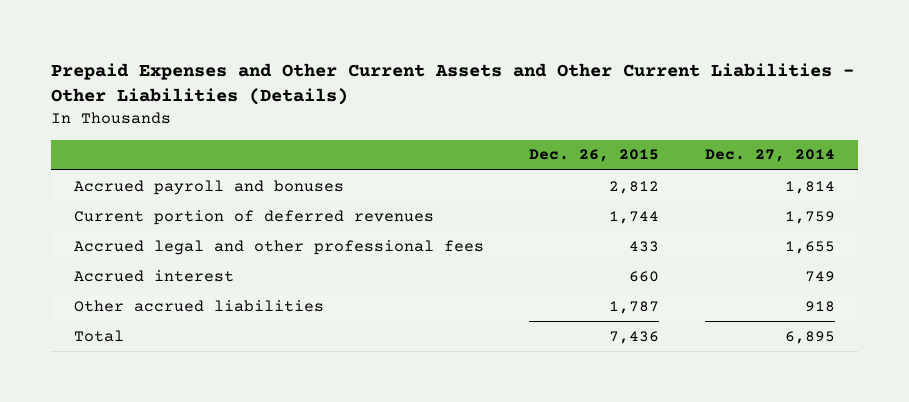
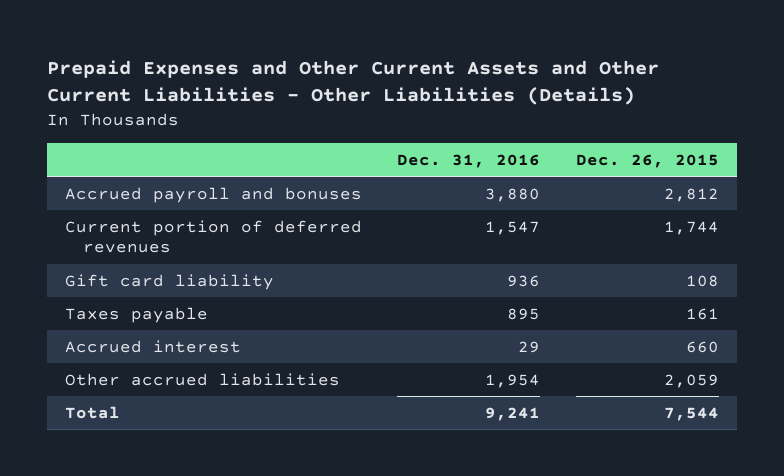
[705,149,836,163] Dec. 27, 2014 -> none
none -> [397,153,541,168] Dec. 31, 2016
[73,239,484,255] Accrued legal and other professional fees -> none
none -> [64,273,274,290] Gift card liability
none -> [64,306,208,323] Taxes payable
[609,300,660,314] 1,787 -> [664,373,720,388] 2,059
[609,330,660,344] 7,436 -> [664,406,720,421] 7,544

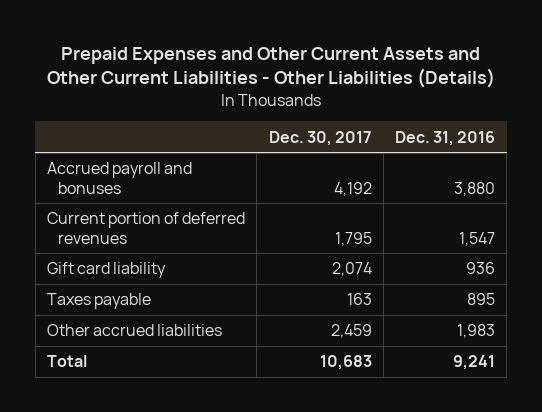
[576,153,720,168] Dec. 26, 2015 -> none
none -> [268,130,372,146] Dec. 30, 2017
[64,339,241,353] Accrued interest -> none
[485,373,541,388] 1,954 -> [457,324,496,339] 1,983

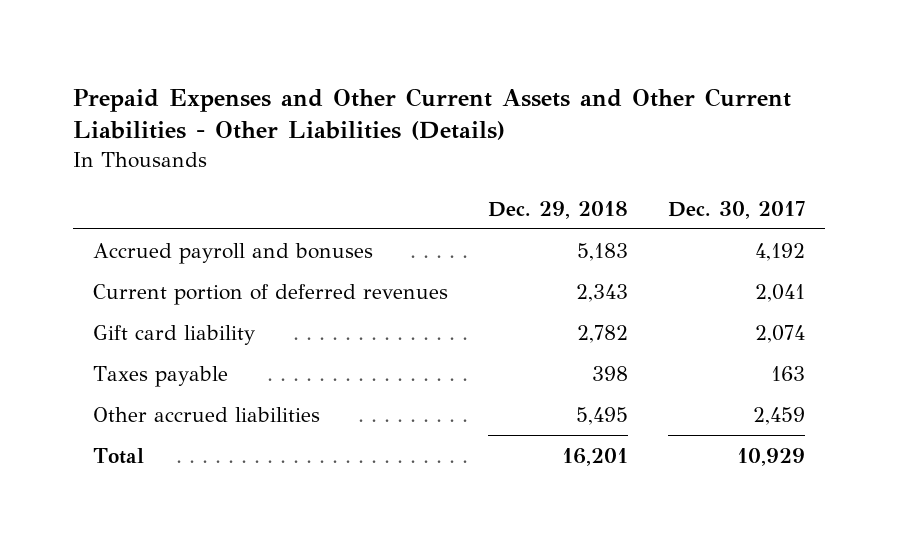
[395,130,496,146] Dec. 31, 2016 -> none
none -> [487,200,628,219] Dec. 29, 2018
[334,231,372,246] 1,795 -> [754,283,805,302] 2,041
[319,355,372,371] 10,683 -> [736,447,805,466] 10,929

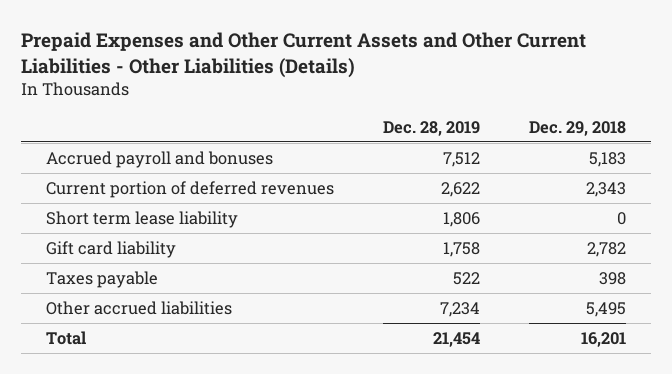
[667,200,805,219] Dec. 30, 2017 -> none
none -> [383,120,481,136] Dec. 28, 2019
none -> [45,210,238,228] Short term lease liability

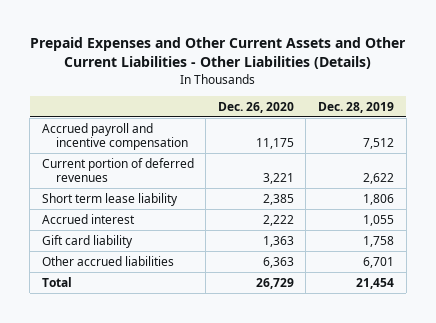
[529,120,627,136] Dec. 29, 2018 -> none
none -> [217,101,294,113] Dec. 26, 2020
[45,150,273,168] Accrued payroll and bonuses -> [41,122,189,150] Accrued payroll and incentive compensation
none -> [41,213,135,224] Accrued interest
[45,270,158,288] Taxes payable -> none
[440,301,481,317] 7,234 -> [363,256,395,268] 6,701

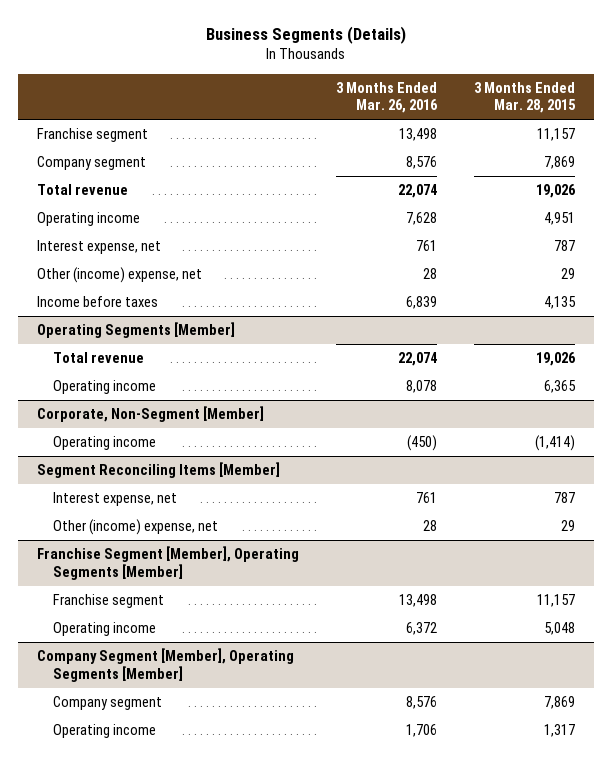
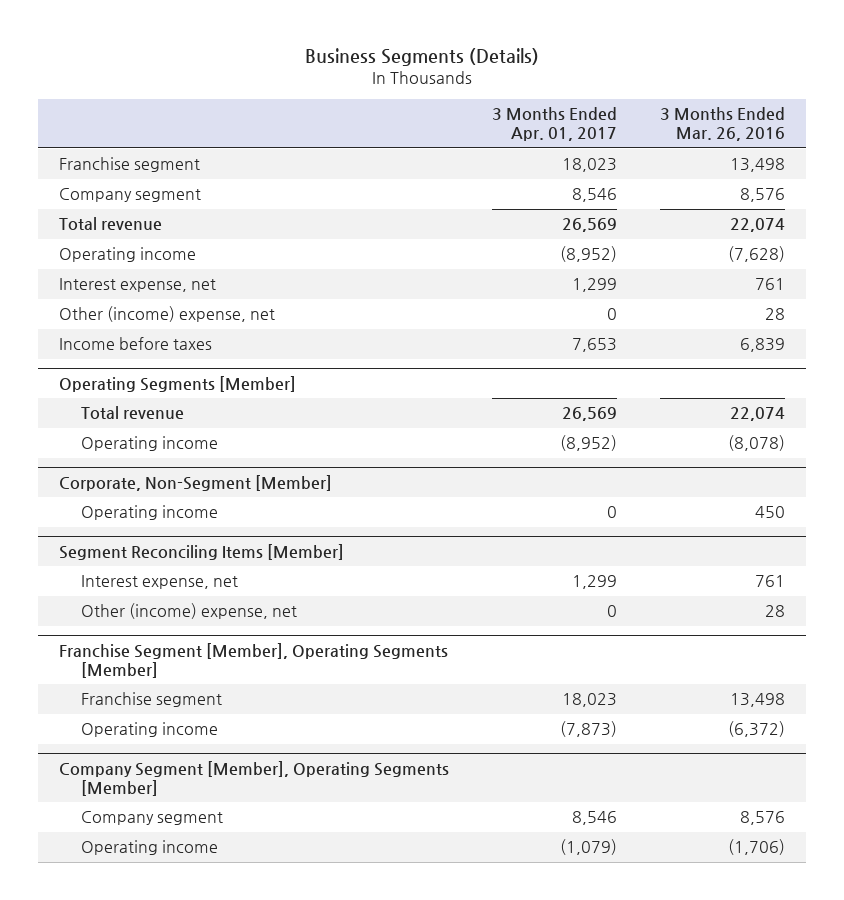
[474,81,577,114] 3 Months Ended Mar. 28, 2015 -> none
none -> [492,106,618,142] 3 Months Ended Apr. 01, 2017
[405,211,437,225] 7,628 -> [727,246,785,263] (7,628)
[405,379,437,393] 8,078 -> [727,435,785,452] (8,078)
[406,434,437,451] (450) -> [754,506,785,519] 450
[405,621,437,635] 6,372 -> [727,721,785,738] (6,372)
[405,723,437,737] 1,706 -> [727,839,785,856] (1,706)

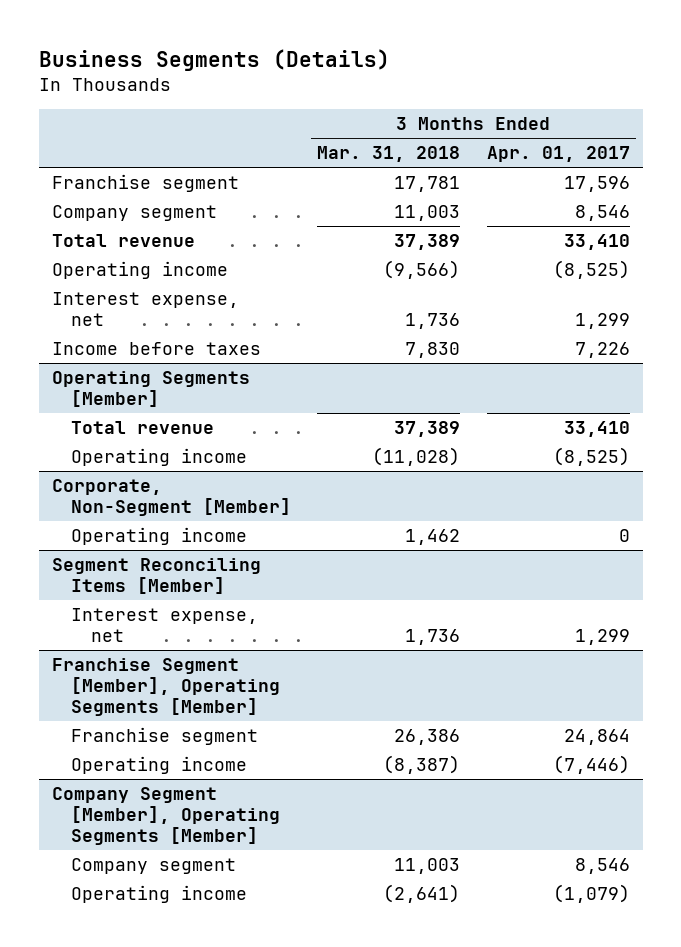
[659,106,785,142] 3 Months Ended Mar. 26, 2016 -> none
none -> [317,146,461,163] Mar. 31, 2018
[562,158,618,173] 18,023 -> [563,176,630,193] 17,596
[562,218,618,233] 26,569 -> [563,234,630,251] 33,410
[560,246,618,263] (8,952) -> [552,260,630,280] (8,525)
[59,306,276,323] Other (income) expense, net -> none
[572,338,618,353] 7,653 -> [574,342,630,359] 7,226
[562,407,618,422] 26,569 -> [563,421,630,438] 33,410
[560,435,618,452] (8,952) -> [552,447,630,467] (8,525)
[80,603,297,620] Other (income) expense, net -> none
[562,693,618,708] 18,023 -> [563,729,630,746] 24,864
[560,721,618,738] (7,873) -> [552,755,630,775] (7,446)

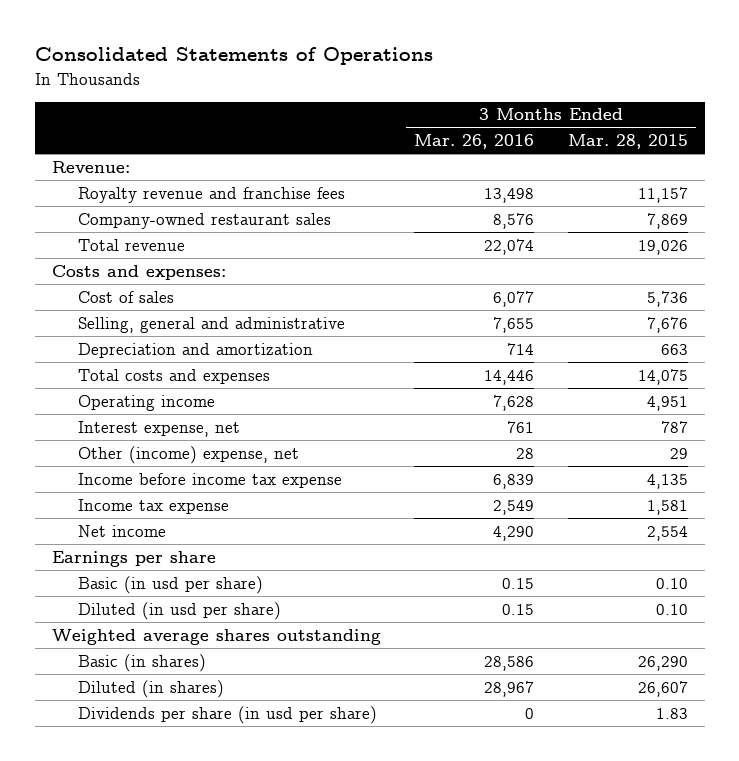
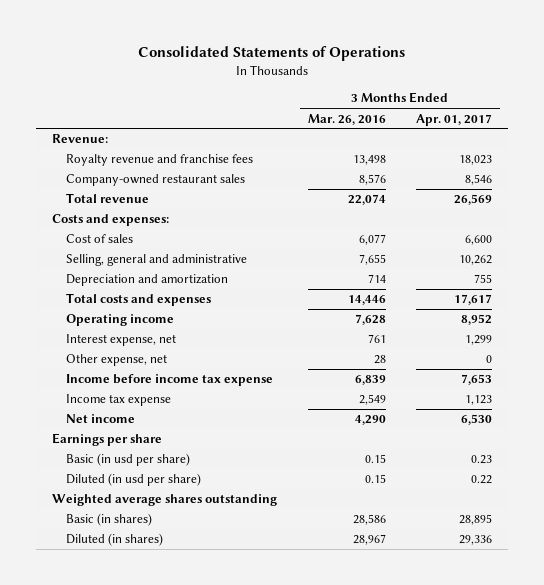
[567,134,688,150] Mar. 28, 2015 -> none
none -> [416,113,493,126] Apr. 01, 2017
[78,445,300,464] Other (income) expense, net -> [66,354,168,367] Other expense, net
[78,705,378,724] Dividends per share (in usd per share) -> none

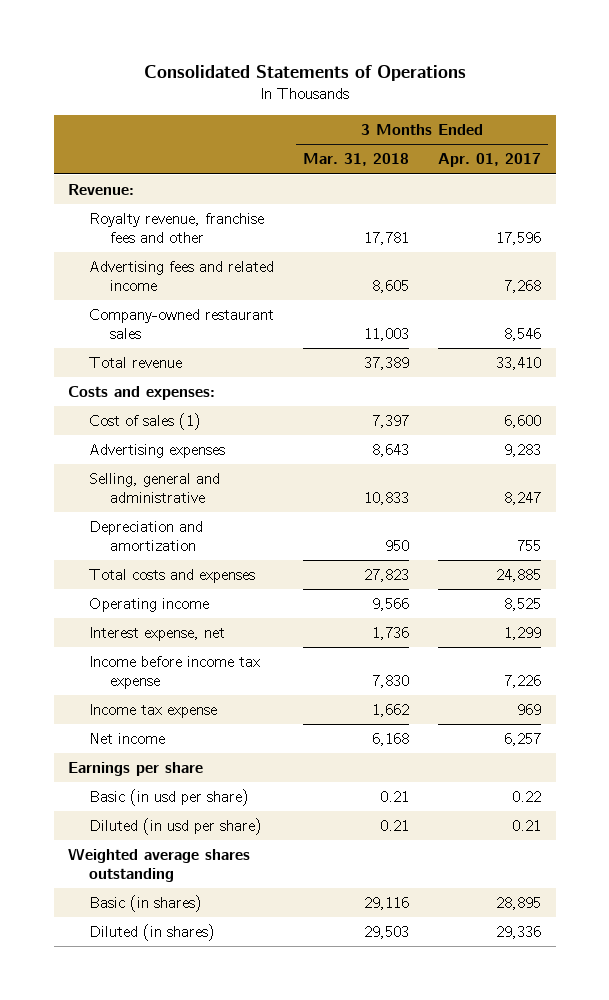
[307,113,386,125] Mar. 26, 2016 -> none
none -> [303,153,410,167] Mar. 31, 2018
[66,154,254,167] Royalty revenue and franchise fees -> [89,213,265,243] Royalty revenue, franchise fees and other
[459,155,493,166] 18,023 -> [496,231,542,245] 17,596
none -> [89,261,275,291] Advertising fees and related income
[454,194,493,206] 26,569 -> [496,357,542,371] 33,410
[66,234,134,244] Cost of sales -> [89,413,202,431] Cost of sales (1)
none -> [89,444,226,459] Advertising expenses
[459,255,493,266] 10,262 -> [504,491,542,505] 8,247
[454,294,493,306] 17,617 -> [496,569,542,583] 24,885
[461,314,493,326] 8,952 -> [504,598,542,612] 8,525
[66,354,168,367] Other expense, net -> none
[461,374,493,386] 7,653 -> [504,674,542,688] 7,226
[465,395,493,406] 1,123 -> [517,704,542,716] 969
[461,414,493,426] 6,530 -> [504,733,542,747] 6,257
[471,455,493,465] 0.23 -> [512,791,542,803] 0.22
[471,475,493,485] 0.22 -> [512,820,542,832] 0.21

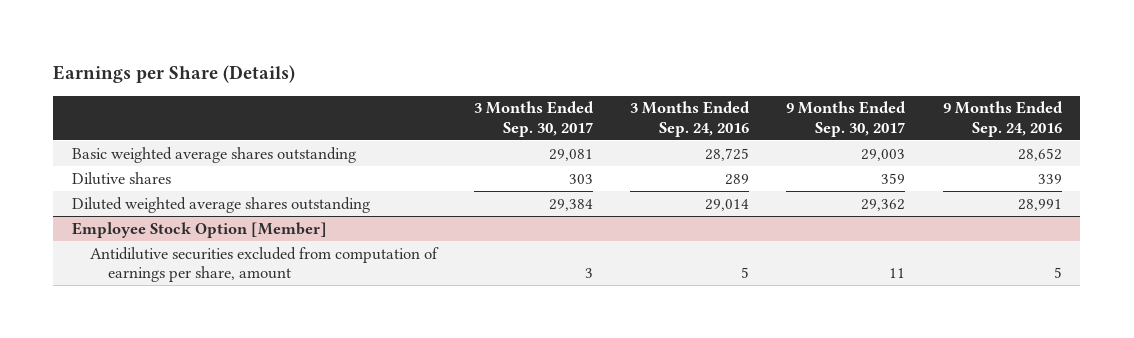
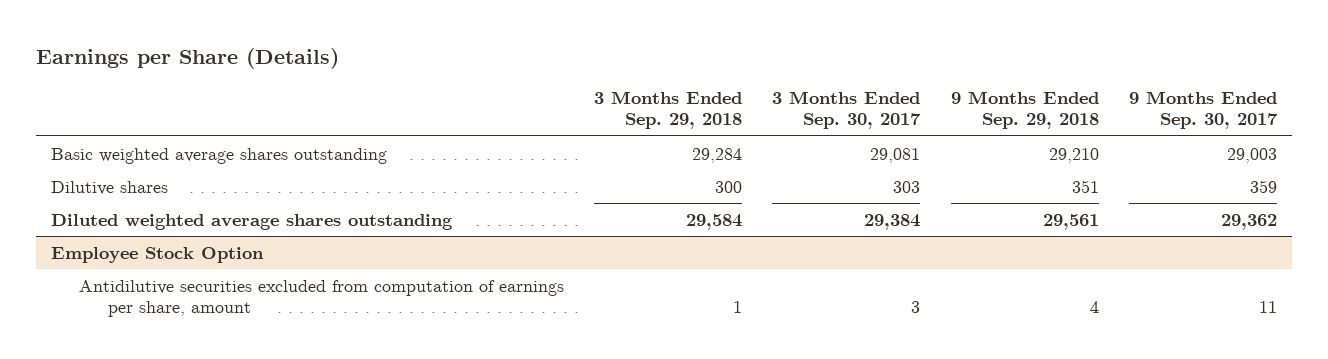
[630,101,751,137] 3 Months Ended Sep. 24, 2016 -> none
[942,101,1063,137] 9 Months Ended Sep. 24, 2016 -> none
none -> [594,91,743,130] 3 Months Ended Sep. 29, 2018
none -> [950,91,1099,130] 9 Months Ended Sep. 29, 2018
[71,221,327,238] Employee Stock Option [Member] -> [50,246,264,263] Employee Stock Option

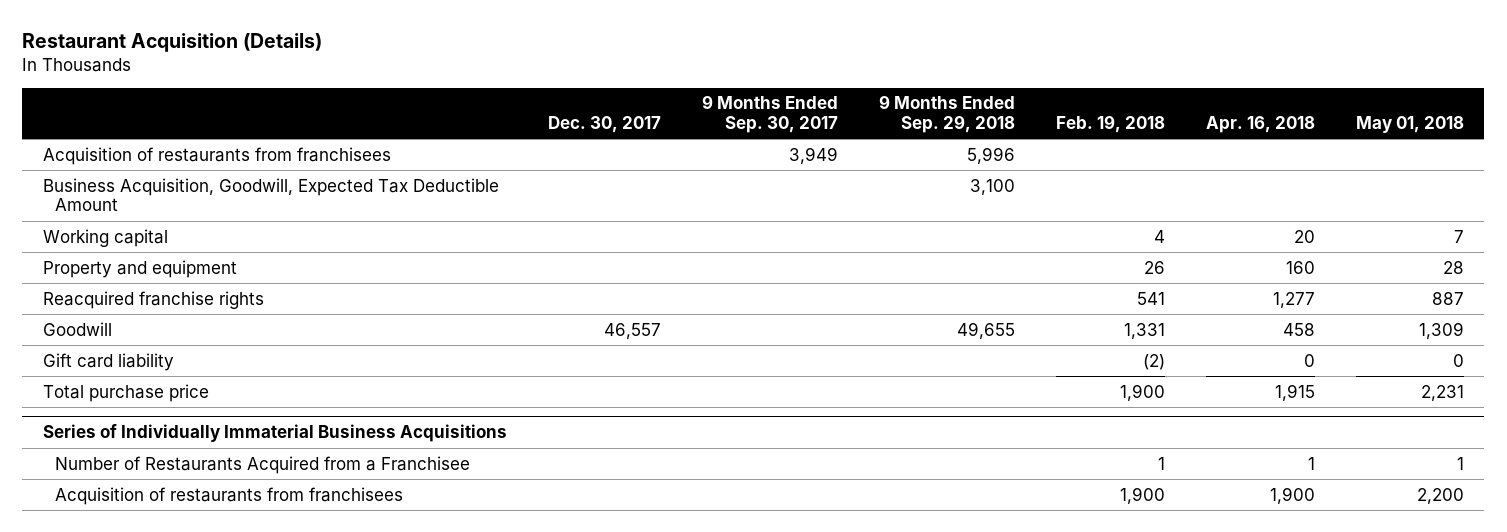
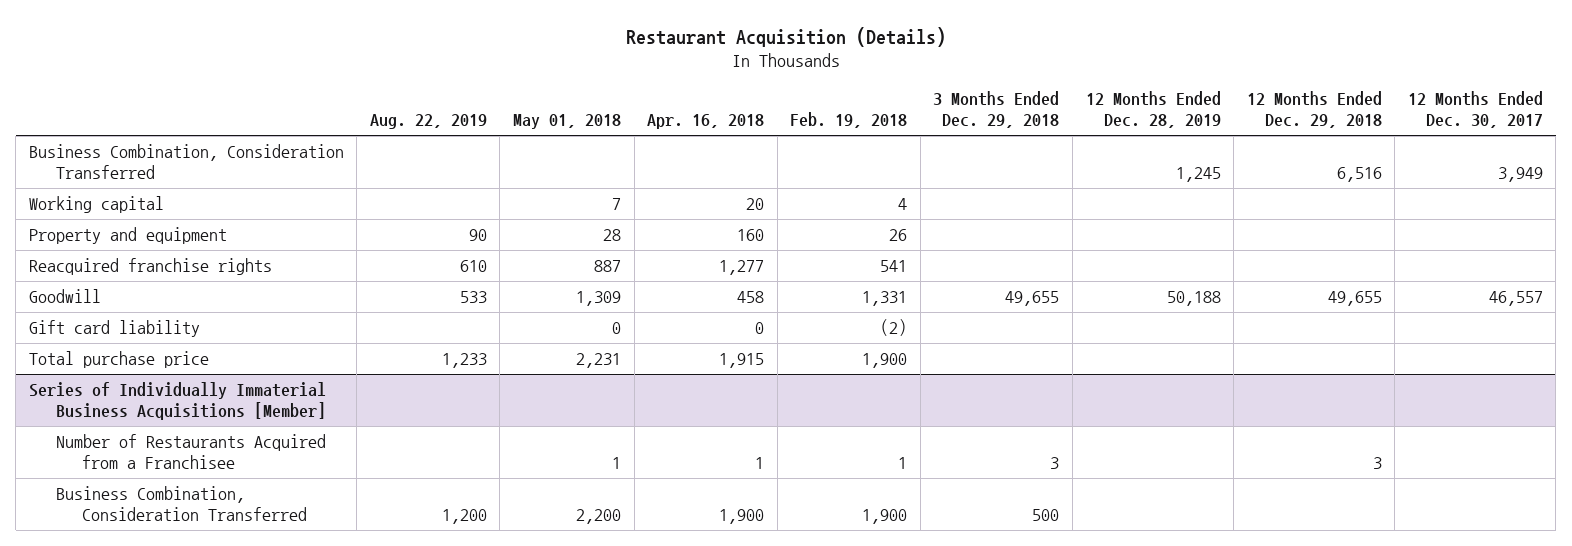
[547,115,661,133] Dec. 30, 2017 -> none
[701,95,838,133] 9 Months Ended Sep. 30, 2017 -> none
[878,95,1015,133] 9 Months Ended Sep. 29, 2018 -> none
none -> [369,114,487,130] Aug. 22, 2019
none -> [933,91,1060,129] 3 Months Ended Dec. 29, 2018
none -> [1085,91,1221,129] 12 Months Ended Dec. 28, 2019
none -> [1246,91,1382,129] 12 Months Ended Dec. 29, 2018
none -> [1407,91,1543,129] 12 Months Ended Dec. 30, 2017
[42,177,499,212] Business Acquisition, Goodwill, Expected Tax Deductible Amount -> none
[42,146,391,165] Acquisition of restaurants from franchisees -> [28,144,344,179] Business Combination, Consideration Transferred
[42,424,507,443] Series of Individually Immaterial Business Acquisitions -> [28,382,326,420] Series of Individually Immaterial Business Acquisitions [Member]
[55,486,404,505] Acquisition of restaurants from franchisees -> [55,486,308,521] Business Combination, Consideration Transferred

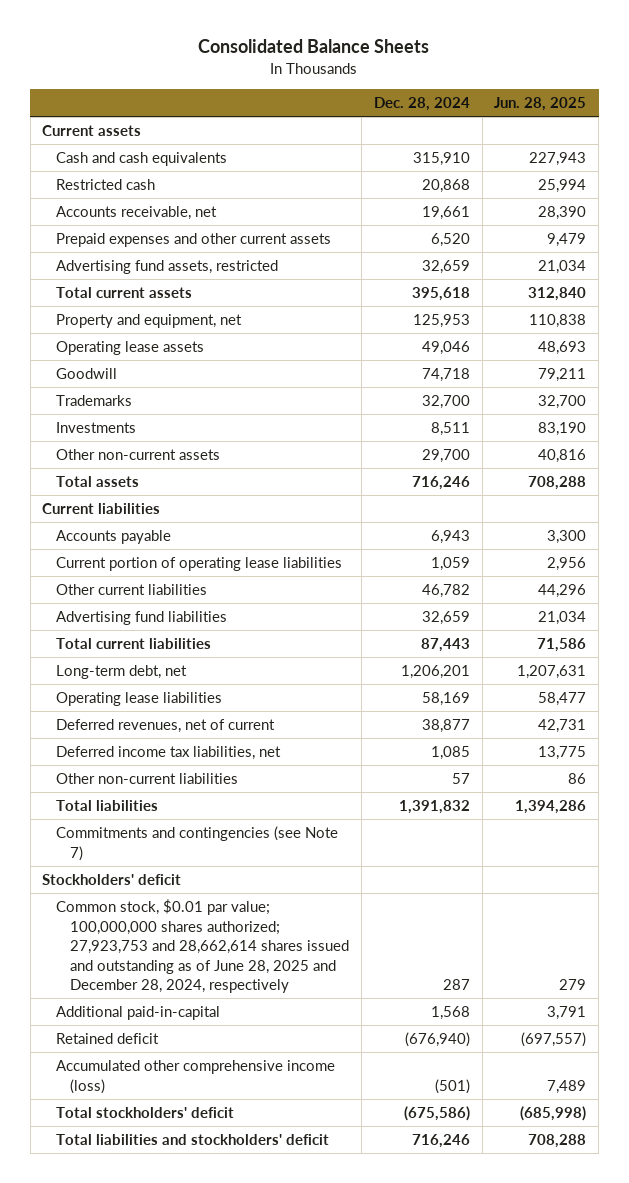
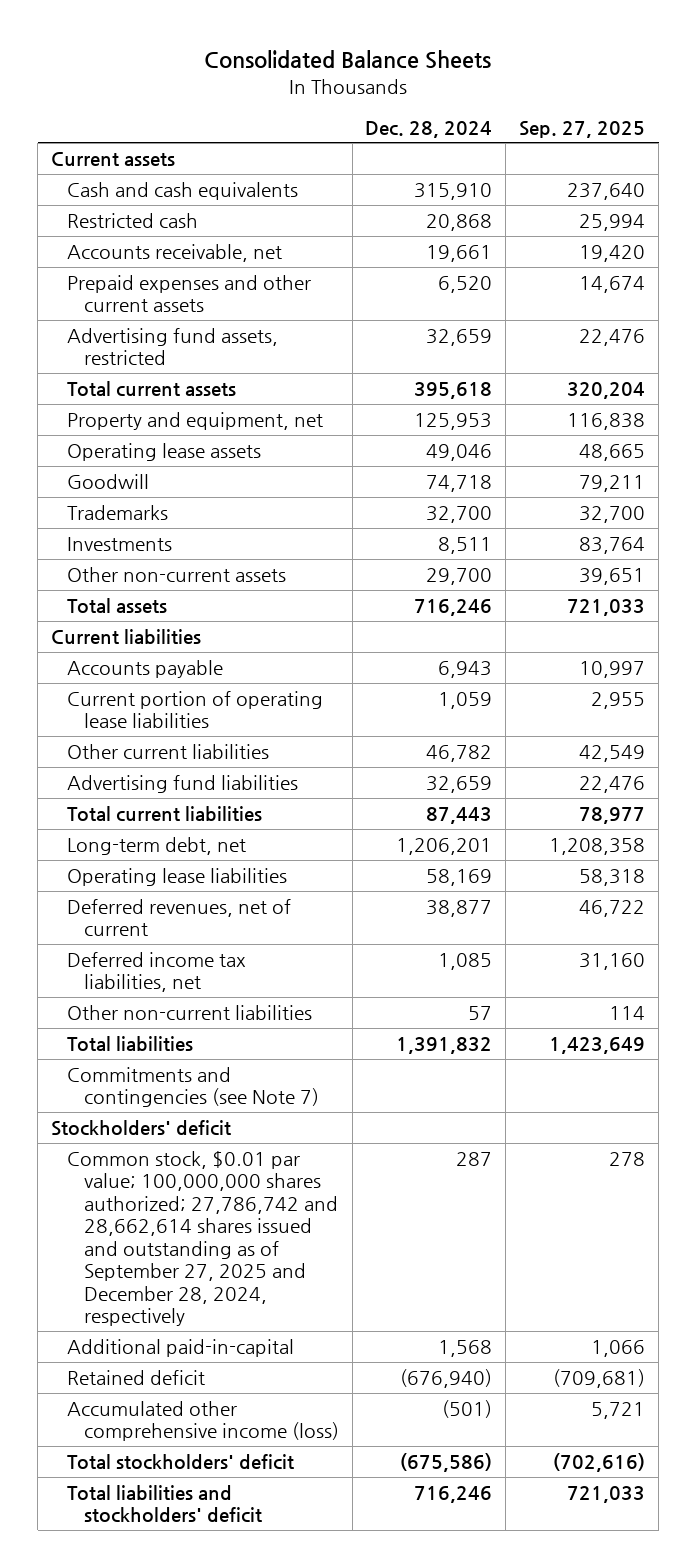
[494,96,587,111] Jun. 28, 2025 -> none
none -> [519,120,646,138] Sep. 27, 2025
[56,899,350,994] Common stock, $0.01 par value; 100,000,000 shares authorized; 27,923,753 and 28,662,614 shares issued and outstanding as of June 28, 2025 and December 28, 2024, respectively -> [67,1150,338,1327] Common stock, $0.01 par value; 100,000,000 shares authorized; 27,786,742 and 28,662,614 shares issued and outstanding as of September 27, 2025 and December 28, 2024, respectively

